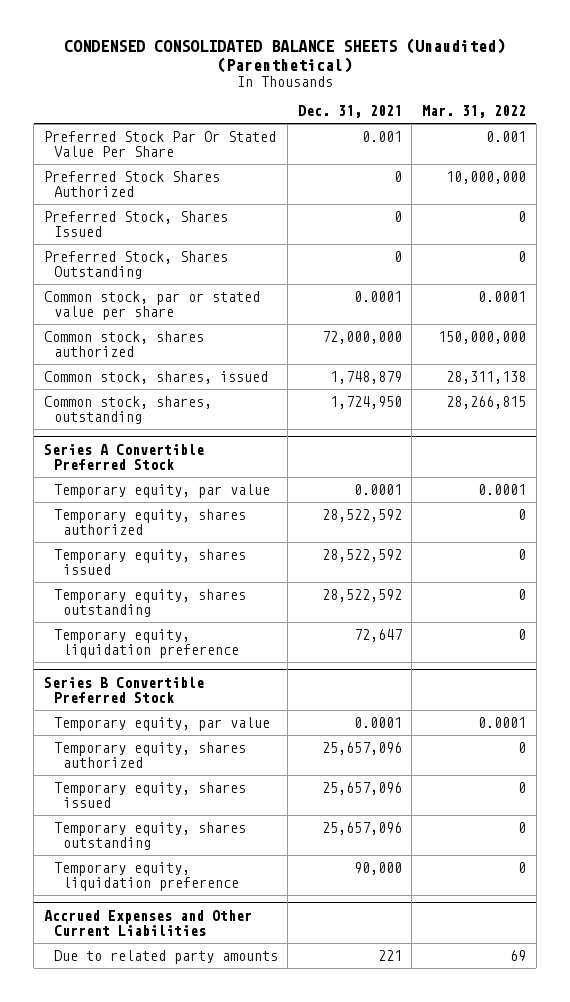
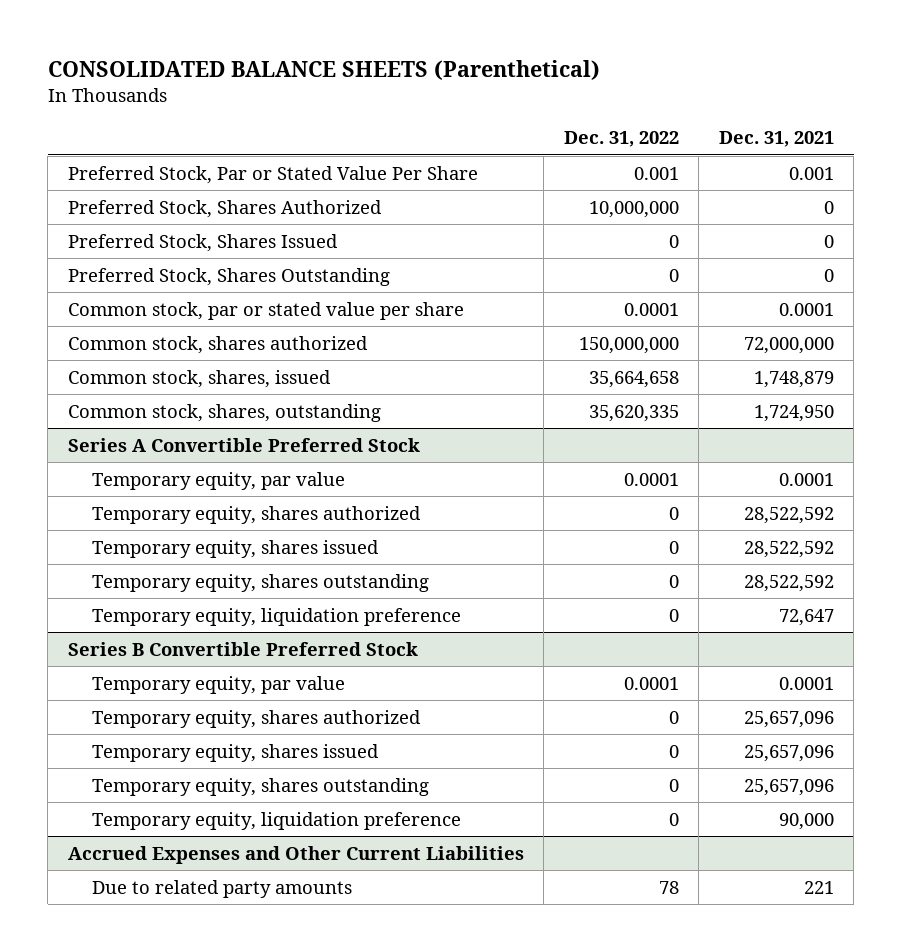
[63,38,505,73] CONDENSED CONSOLIDATED BALANCE SHEETS (Unaudited) (Parenthetical) -> [47,59,600,80] CONSOLIDATED BALANCE SHEETS (Parenthetical)
[422,105,527,119] Mar. 31, 2022 -> none
none -> [563,131,679,148] Dec. 31, 2022
[43,130,276,158] Preferred Stock Par Or Stated Value Per Share -> [67,165,478,184] Preferred Stock, Par or Stated Value Per Share
[43,170,220,198] Preferred Stock Shares Authorized -> [67,199,382,218] Preferred Stock, Shares Authorized

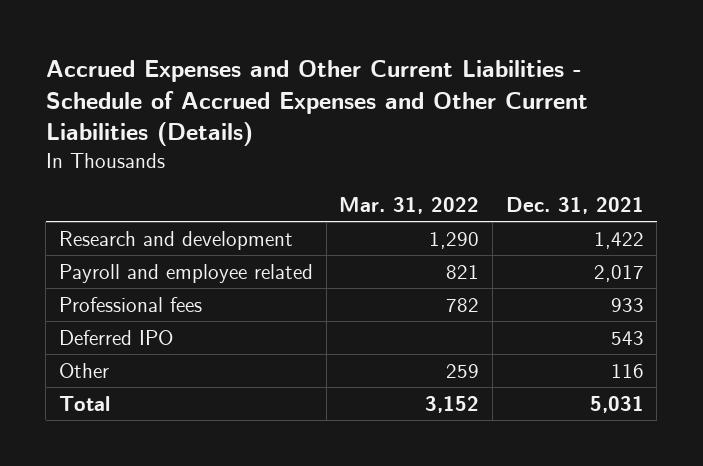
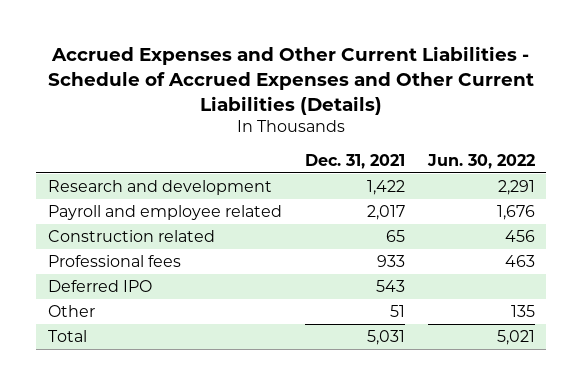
[339,196,480,214] Mar. 31, 2022 -> none
none -> [426,154,535,170] Jun. 30, 2022
none -> [47,230,215,243] Construction related
[610,363,644,378] 116 -> [389,305,405,318] 51

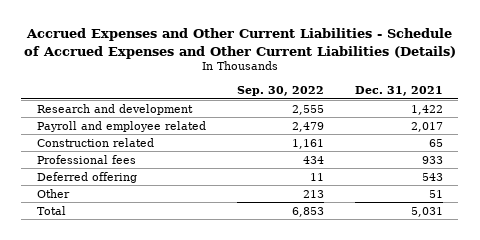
[426,154,535,170] Jun. 30, 2022 -> none
none -> [236,86,324,97] Sep. 30, 2022
[47,280,152,293] Deferred IPO -> [36,171,137,183] Deferred offering

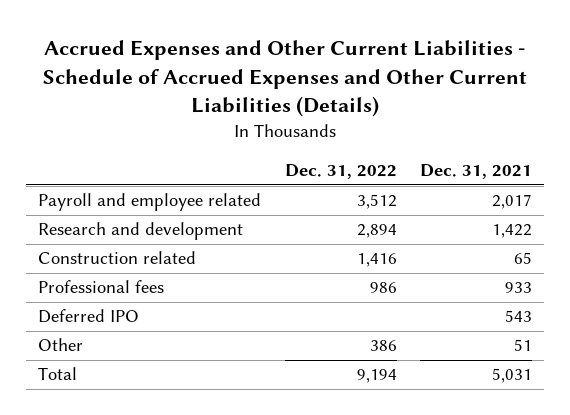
[236,86,324,97] Sep. 30, 2022 -> none
none -> [284,164,397,180] Dec. 31, 2022
[36,103,193,115] Research and development -> [37,222,243,241] Research and development
[36,171,137,183] Deferred offering -> [37,309,139,324] Deferred IPO

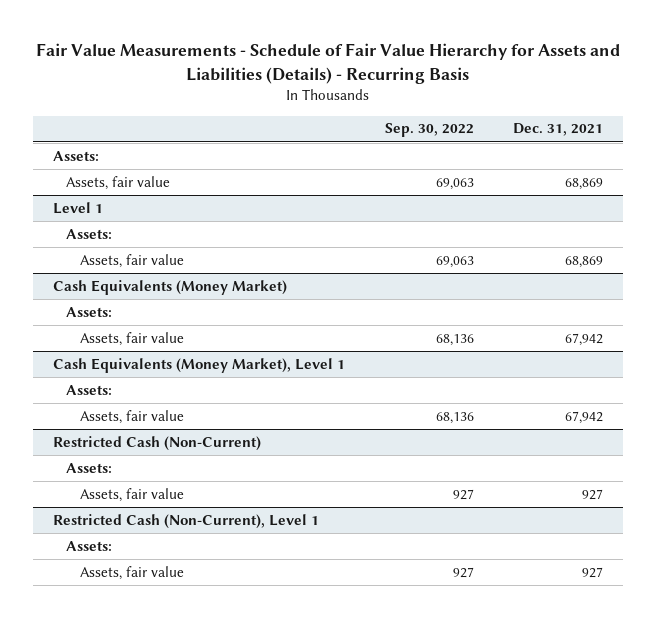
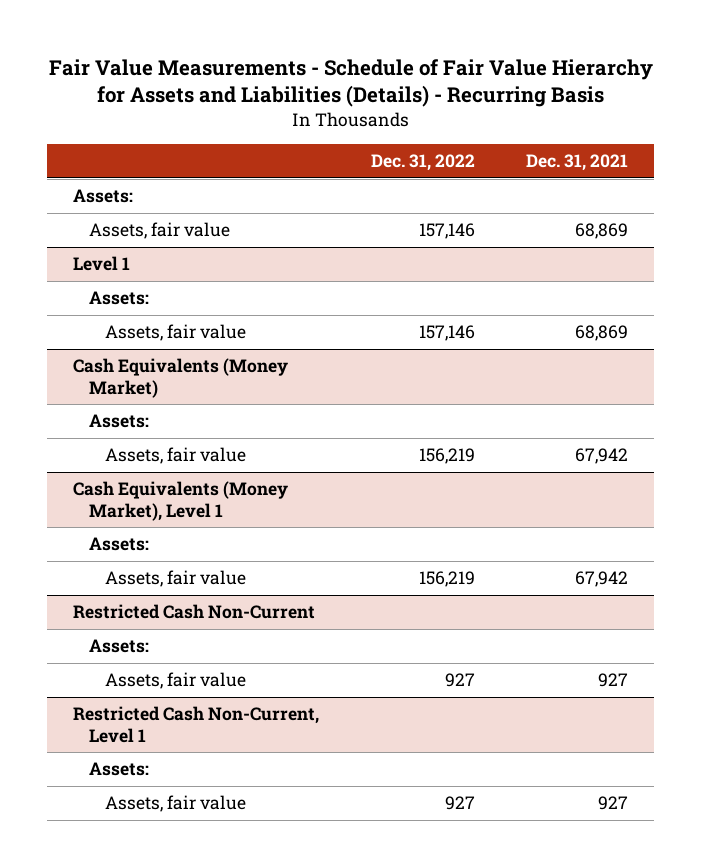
[384,123,474,138] Sep. 30, 2022 -> none
none -> [370,154,475,172] Dec. 31, 2022
[52,435,261,451] Restricted Cash (Non-Current) -> [73,604,316,620] Restricted Cash Non-Current
[52,513,319,529] Restricted Cash (Non-Current), Level 1 -> [73,706,320,743] Restricted Cash Non-Current, Level 1

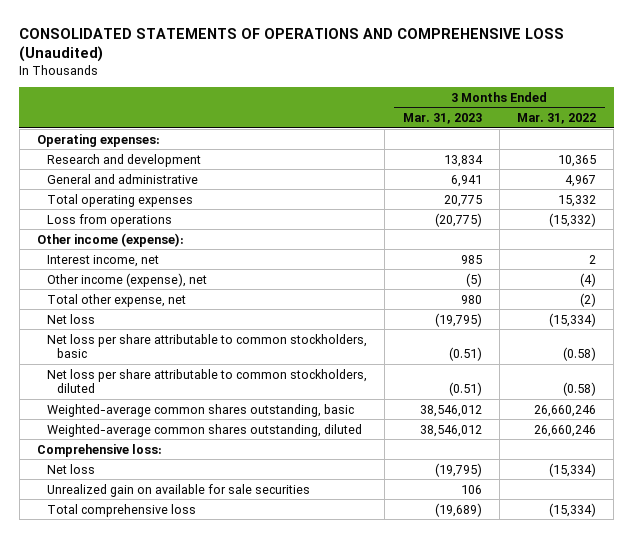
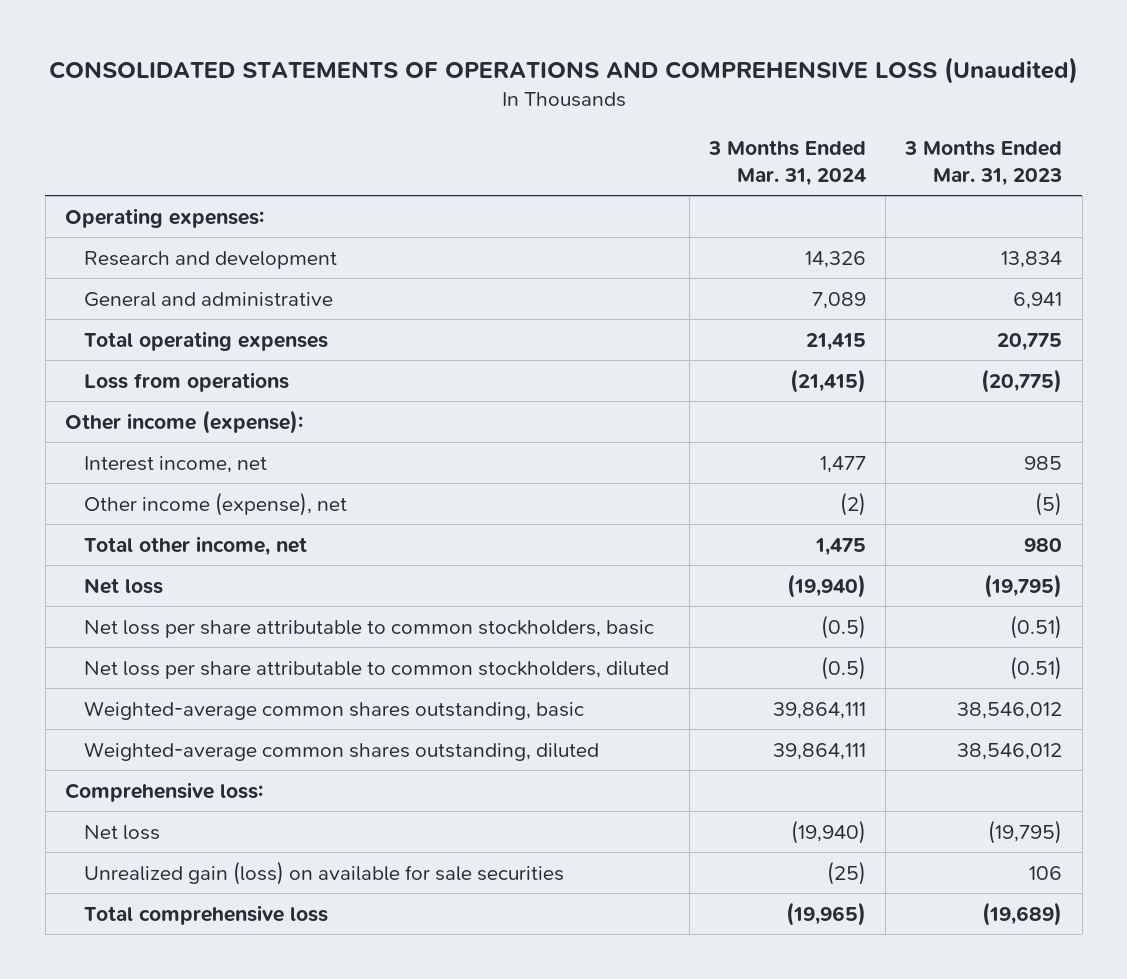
[516,113,596,125] Mar. 31, 2022 -> none
none -> [707,140,866,186] 3 Months Ended Mar. 31, 2024
[47,293,187,307] Total other expense, net -> [84,535,308,556] Total other income, net
[47,483,311,497] Unrealized gain on available for sale securities -> [84,860,565,885] Unrealized gain (loss) on available for sale securities

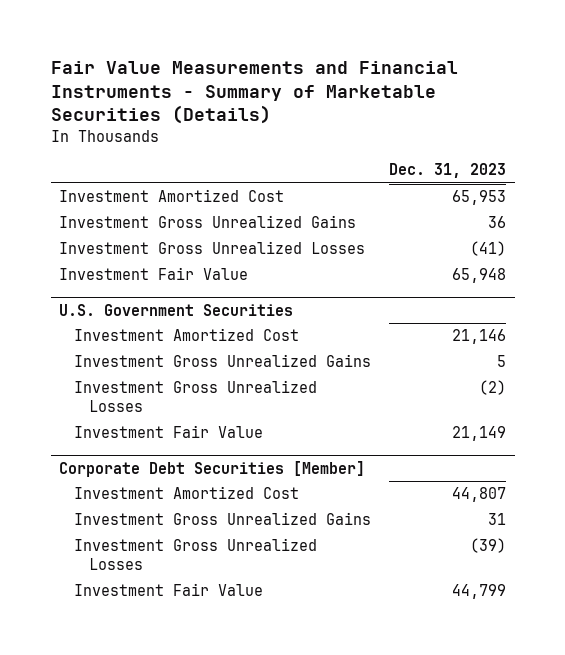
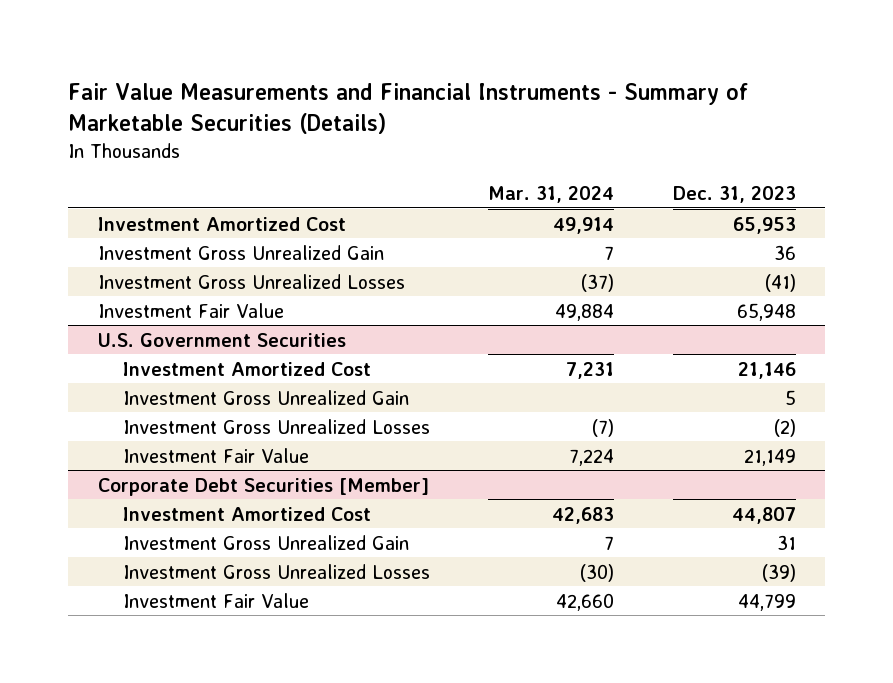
none -> [488,185,615,203] Mar. 31, 2024
[59,215,357,229] Investment Gross Unrealized Gains -> [97,244,384,260] Investment Gross Unrealized Gain
[74,354,372,368] Investment Gross Unrealized Gains -> [122,389,409,405] Investment Gross Unrealized Gain
[74,512,372,526] Investment Gross Unrealized Gains -> [122,534,409,550] Investment Gross Unrealized Gain

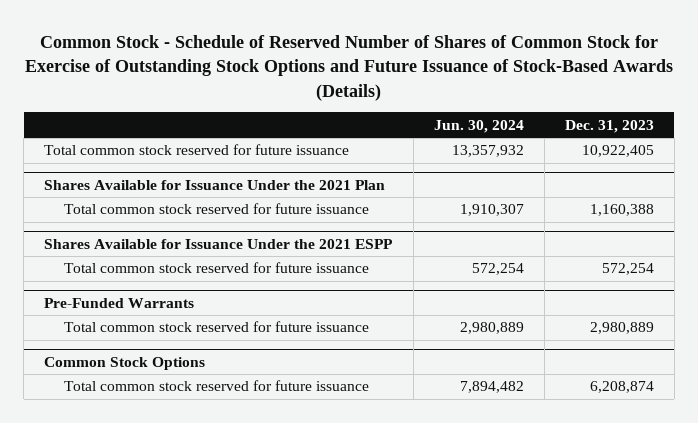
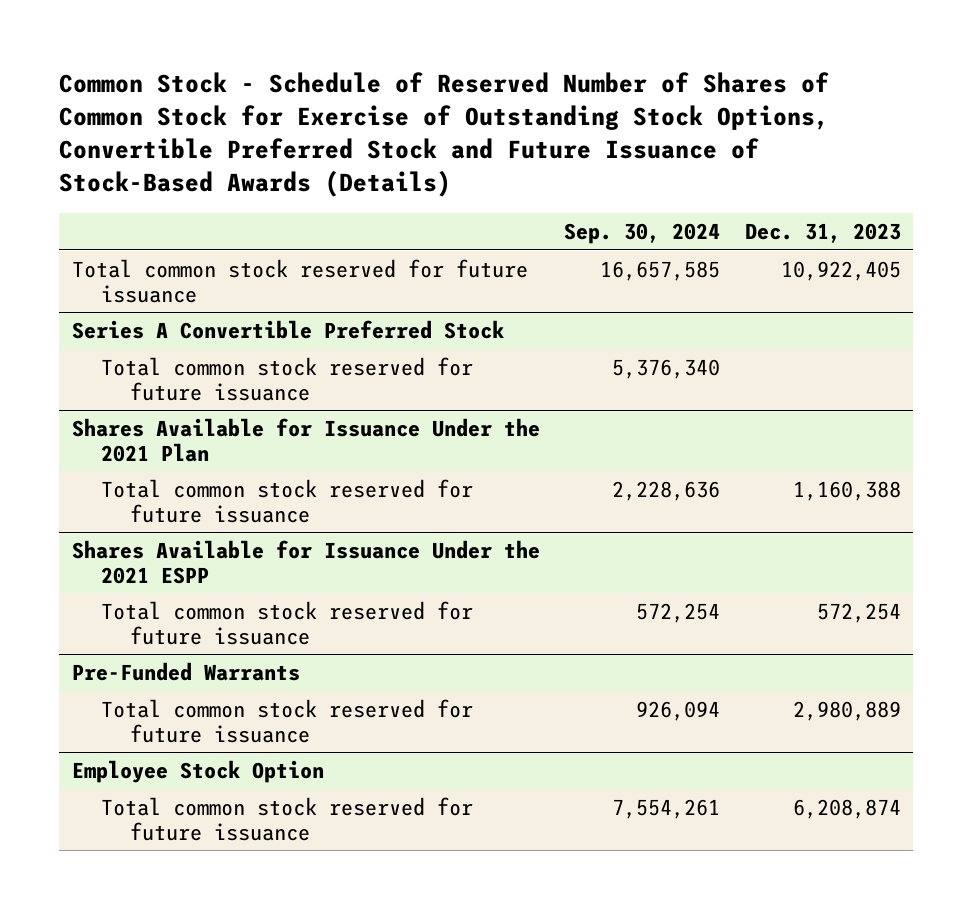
[25,35,674,101] Common Stock - Schedule of Reserved Number of Shares of Common Stock for Exercise of Outstanding Stock Options and Future Issuance of Stock-Based Awards (Details) -> [59,72,830,198] Common Stock - Schedule of Reserved Number of Shares of Common Stock for Exercise of Outstanding Stock Options, Convertible Preferred Stock and Future Issuance of Stock-Based Awards (Details)
[433,119,524,133] Jun. 30, 2024 -> none
none -> [564,222,721,244] Sep. 30, 2024
none -> [71,319,504,339] Series A Convertible Preferred Stock
none -> [100,356,473,401] Total common stock reserved for future issuance
[44,356,206,370] Common Stock Options -> [71,759,324,783] Employee Stock Option

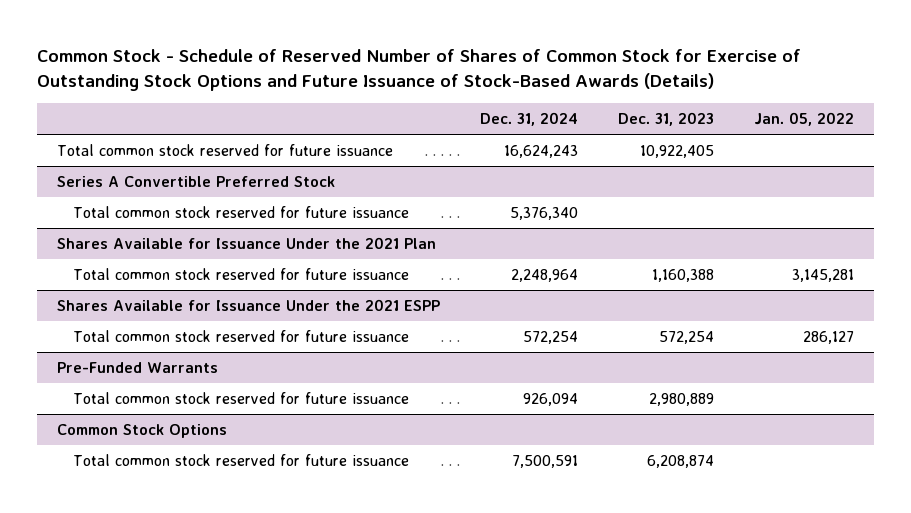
[59,72,830,198] Common Stock - Schedule of Reserved Number of Shares of Common Stock for Exercise of Outstanding Stock Options, Convertible Preferred Stock and Future Issuance of Stock-Based Awards (Details) -> [37,48,802,91] Common Stock - Schedule of Reserved Number of Shares of Common Stock for Exercise of Outstanding Stock Options and Future Issuance of Stock-Based Awards (Details)
[564,222,721,244] Sep. 30, 2024 -> none
none -> [479,111,578,126] Dec. 31, 2024
none -> [753,111,854,126] Jan. 05, 2022
[71,759,324,783] Employee Stock Option -> [57,424,228,439] Common Stock Options

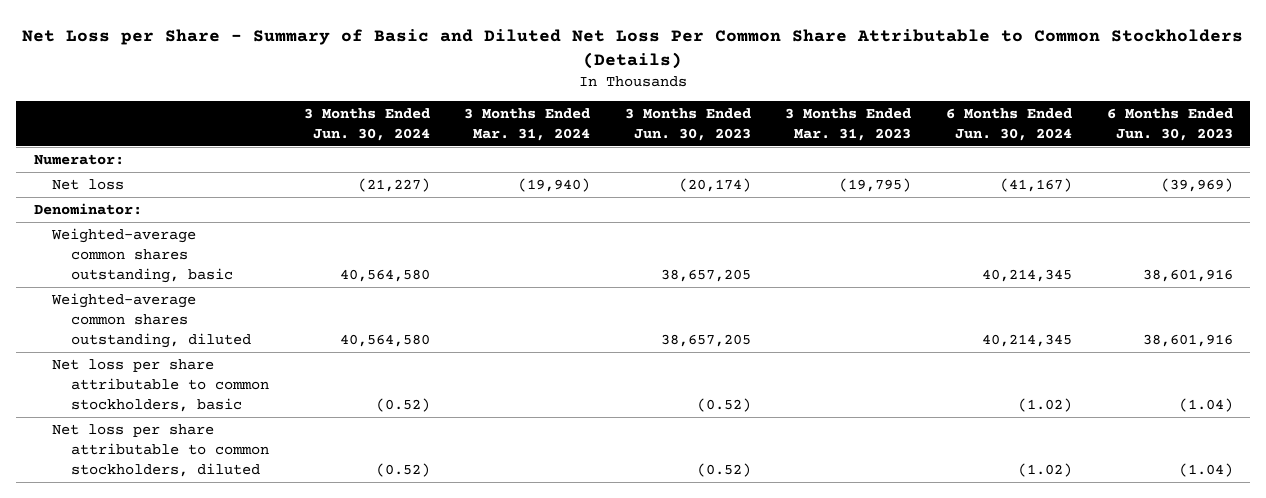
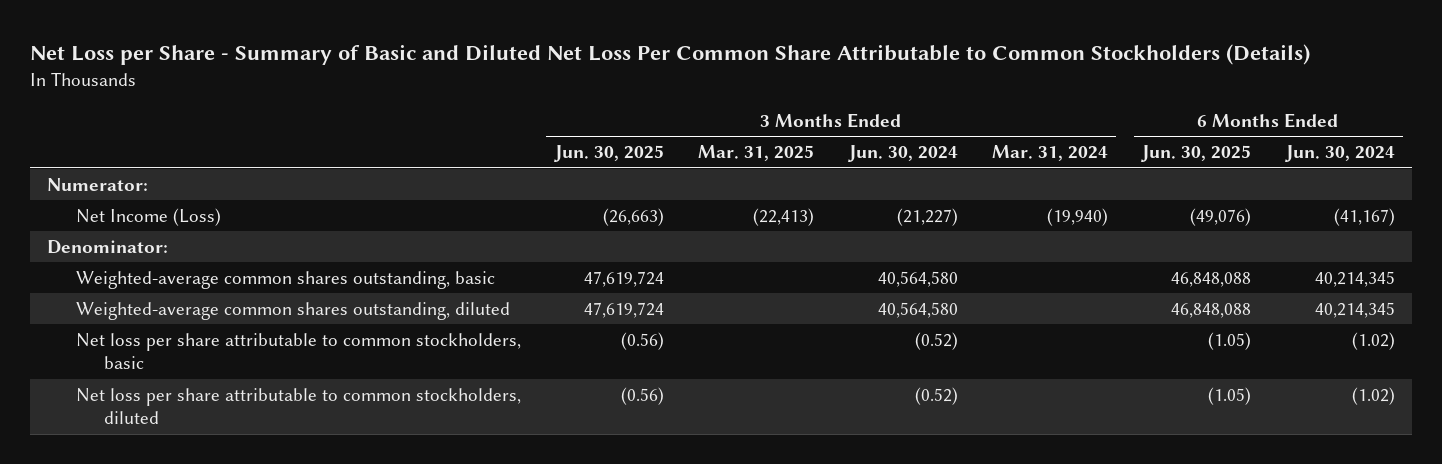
[624,108,751,141] 3 Months Ended Jun. 30, 2023 -> none
[785,108,912,141] 3 Months Ended Mar. 31, 2023 -> none
[1106,108,1233,141] 6 Months Ended Jun. 30, 2023 -> none
none -> [553,145,664,163] Jun. 30, 2025
none -> [698,145,815,162] Mar. 31, 2025
none -> [1141,145,1252,163] Jun. 30, 2025
[52,178,125,190] Net loss -> [75,207,221,226] Net Income (Loss)

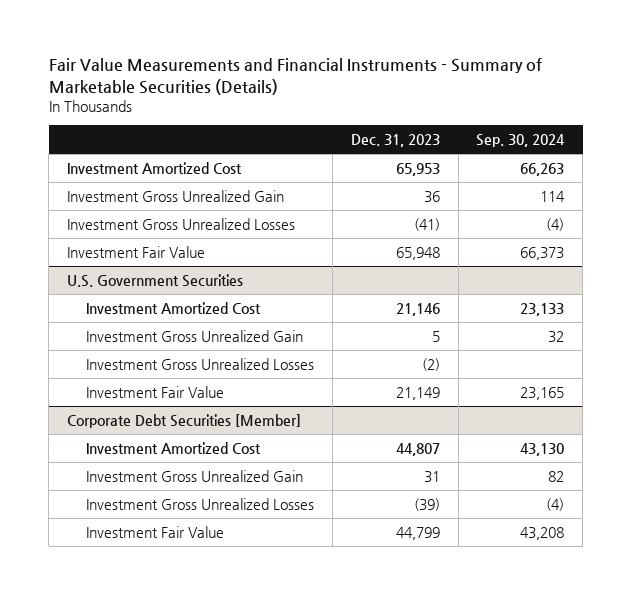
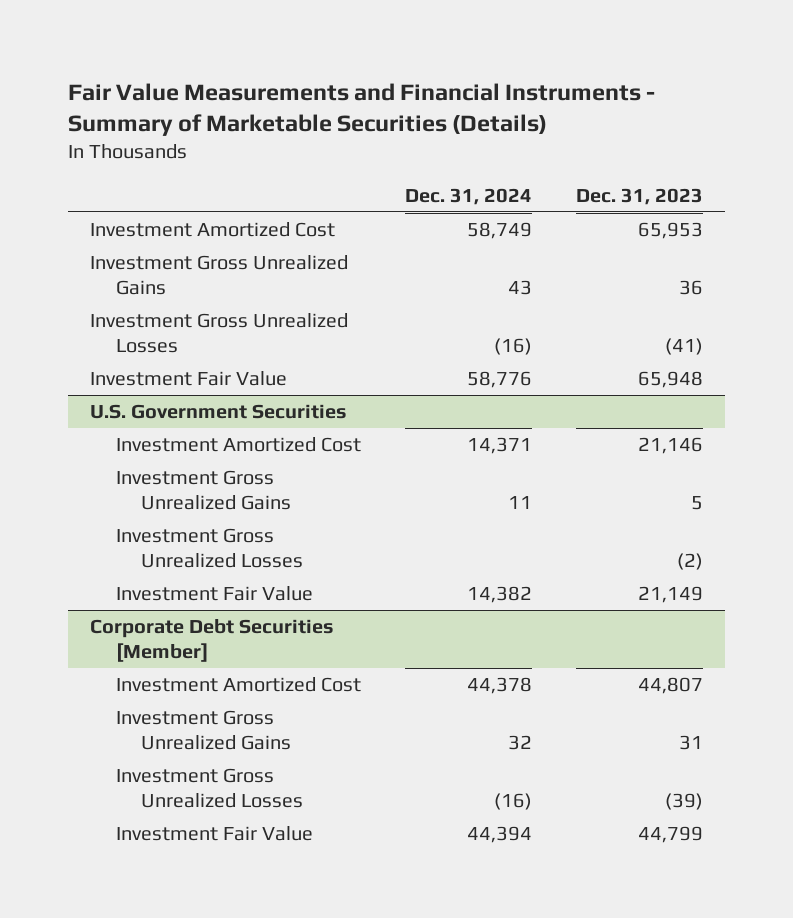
[476,133,566,147] Sep. 30, 2024 -> none
none -> [404,187,532,205] Dec. 31, 2024
[67,189,285,202] Investment Gross Unrealized Gain -> [90,255,349,296] Investment Gross Unrealized Gains
[85,329,303,342] Investment Gross Unrealized Gain -> [115,470,291,511] Investment Gross Unrealized Gains
[85,469,303,482] Investment Gross Unrealized Gain -> [115,710,291,751] Investment Gross Unrealized Gains

